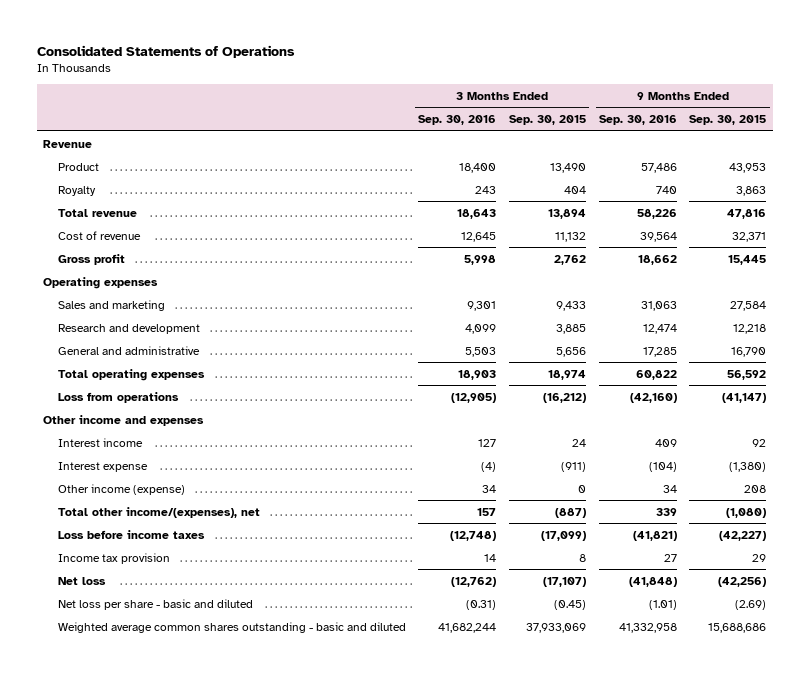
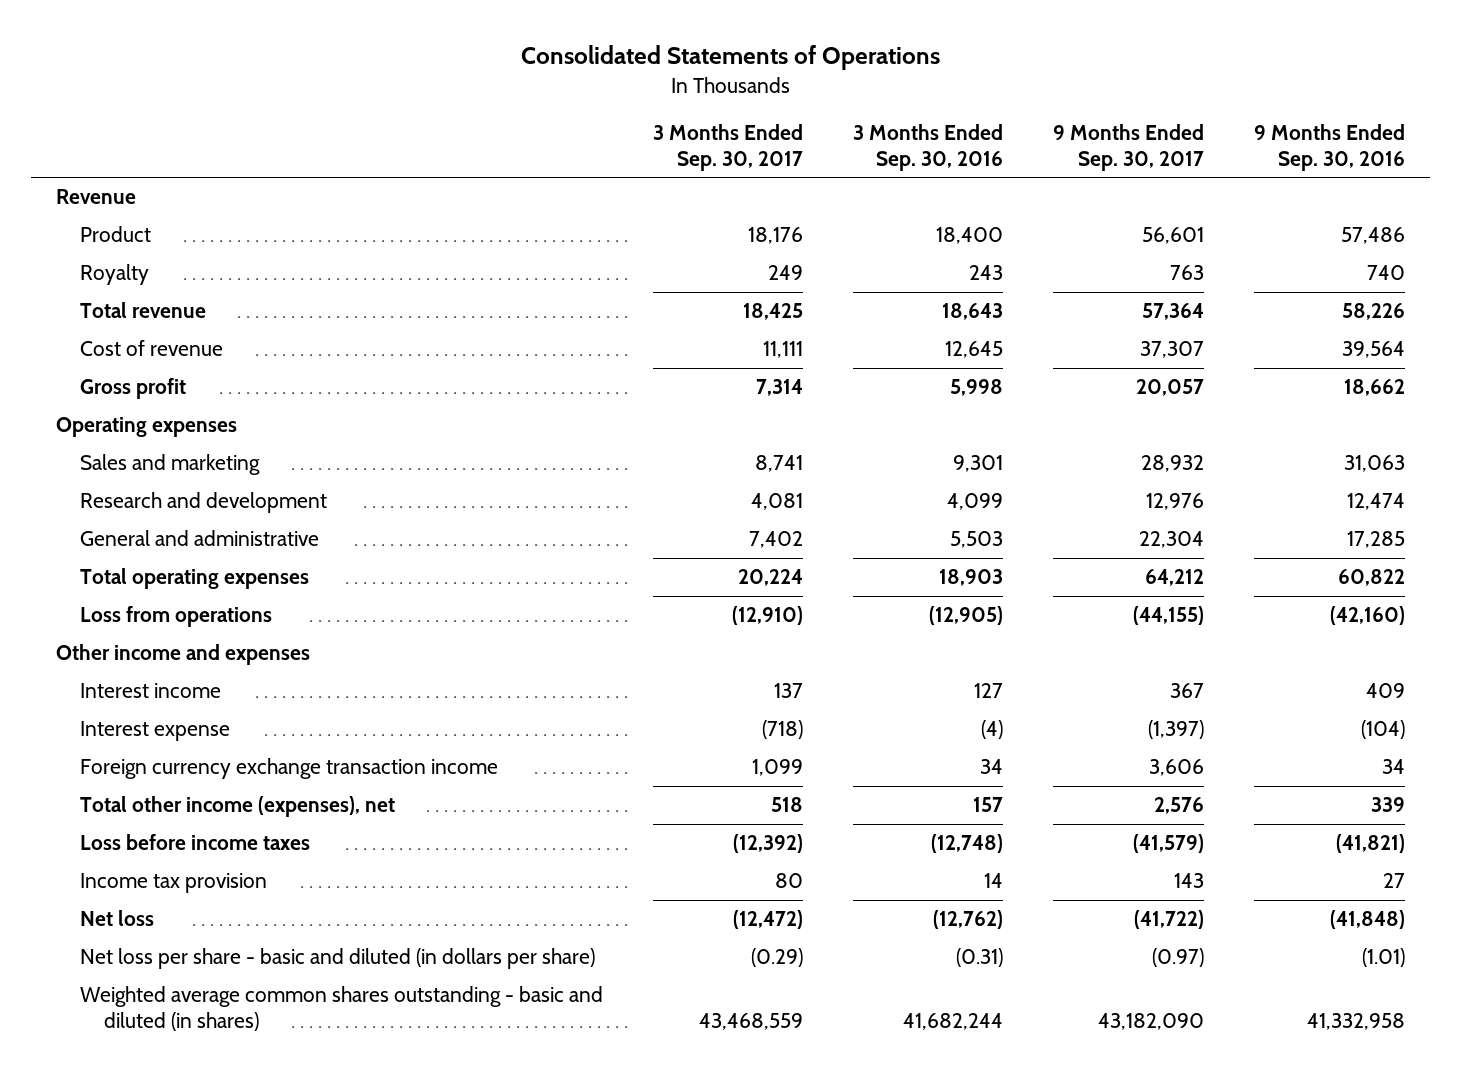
[509,115,587,126] Sep. 30, 2015 -> none
[689,115,767,126] Sep. 30, 2015 -> none
none -> [653,124,804,171] 3 Months Ended Sep. 30, 2017
none -> [1052,124,1204,171] 9 Months Ended Sep. 30, 2017
[57,483,185,495] Other income (expense) -> [80,758,499,780] Foreign currency exchange transaction income
[57,506,260,518] Total other income/(expenses), net -> [80,796,396,818] Total other income (expenses), net
[57,598,253,610] Net loss per share - basic and diluted -> [80,948,596,970] Net loss per share - basic and diluted (in dollars per share)
[57,621,406,633] Weighted average common shares outstanding - basic and diluted -> [80,986,604,1031] Weighted average common shares outstanding - basic and diluted (in shares)

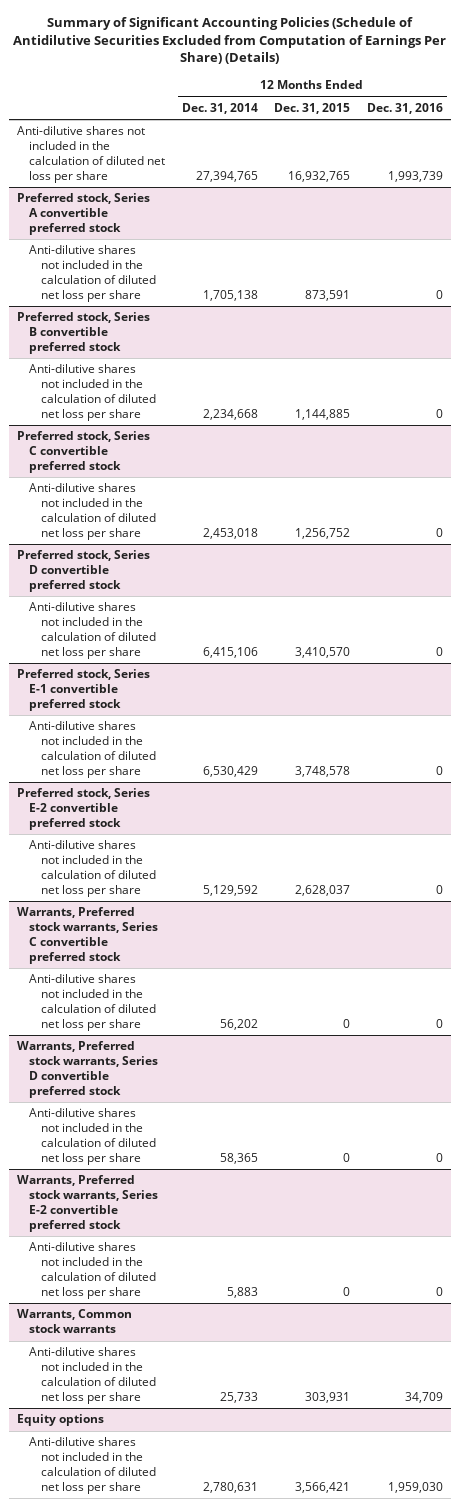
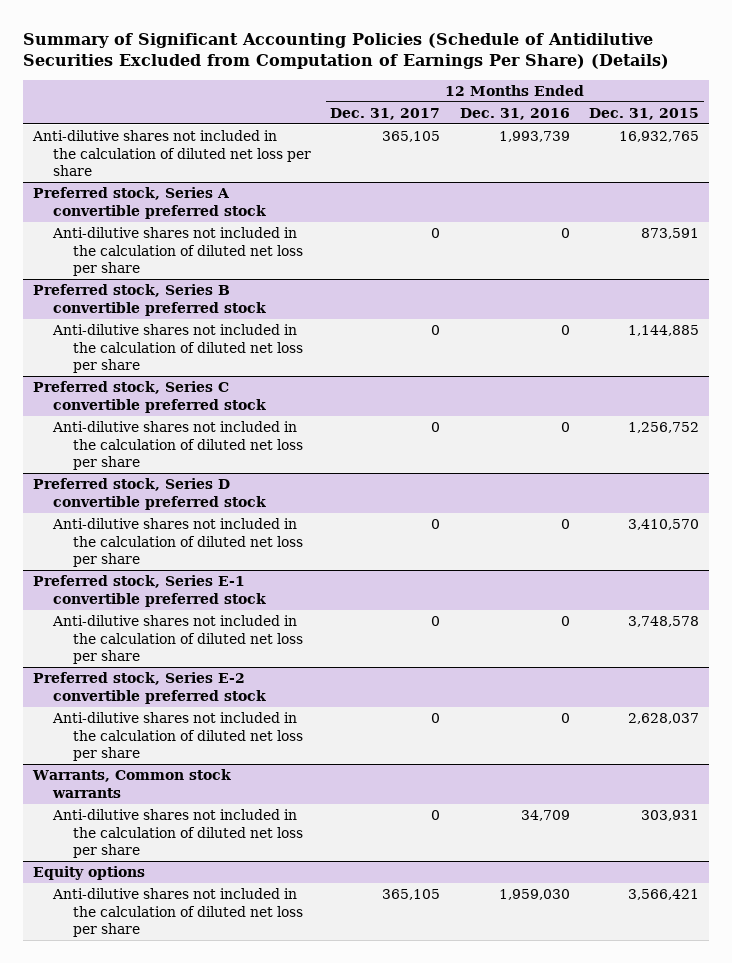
[181,102,258,114] Dec. 31, 2014 -> none
none -> [330,107,441,120] Dec. 31, 2017
[17,907,159,964] Warrants, Preferred stock warrants, Series C convertible preferred stock -> none
[29,974,157,1031] Anti-dilutive shares not included in the calculation of diluted net loss per share -> none
[17,1041,159,1098] Warrants, Preferred stock warrants, Series D convertible preferred stock -> none
[29,1108,157,1165] Anti-dilutive shares not included in the calculation of diluted net loss per share -> none
[17,1175,159,1232] Warrants, Preferred stock warrants, Series E-2 convertible preferred stock -> none
[29,1242,157,1299] Anti-dilutive shares not included in the calculation of diluted net loss per share -> none

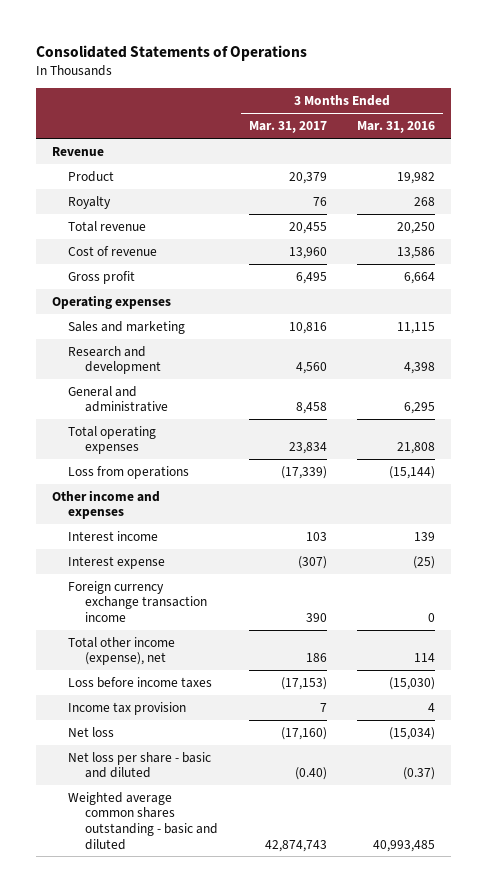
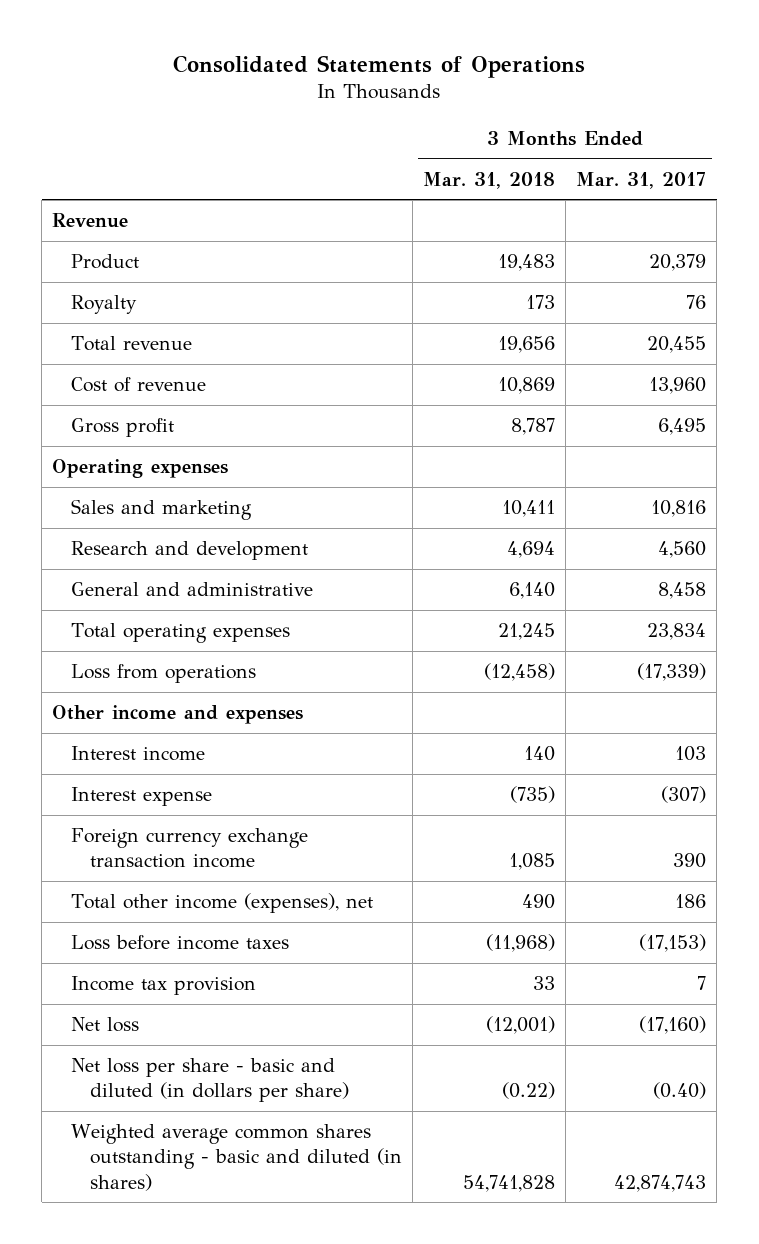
[357,121,436,134] Mar. 31, 2016 -> none
none -> [423,171,556,189] Mar. 31, 2018
[68,636,176,666] Total other income (expense), net -> [71,893,374,914] Total other income (expenses), net
[68,751,212,779] Net loss per share - basic and diluted -> [71,1058,350,1103] Net loss per share - basic and diluted (in dollars per share)
[68,791,219,850] Weighted average common shares outstanding - basic and diluted -> [71,1124,403,1191] Weighted average common shares outstanding - basic and diluted (in shares)

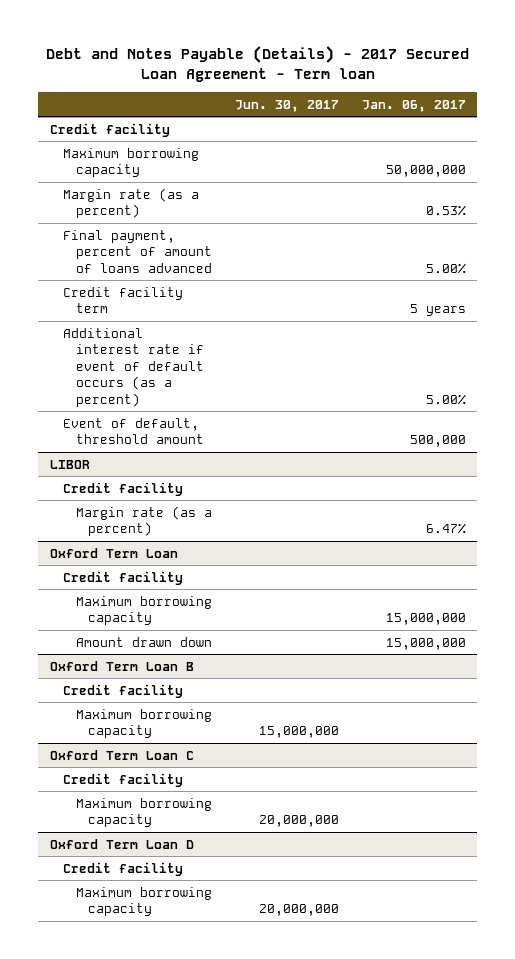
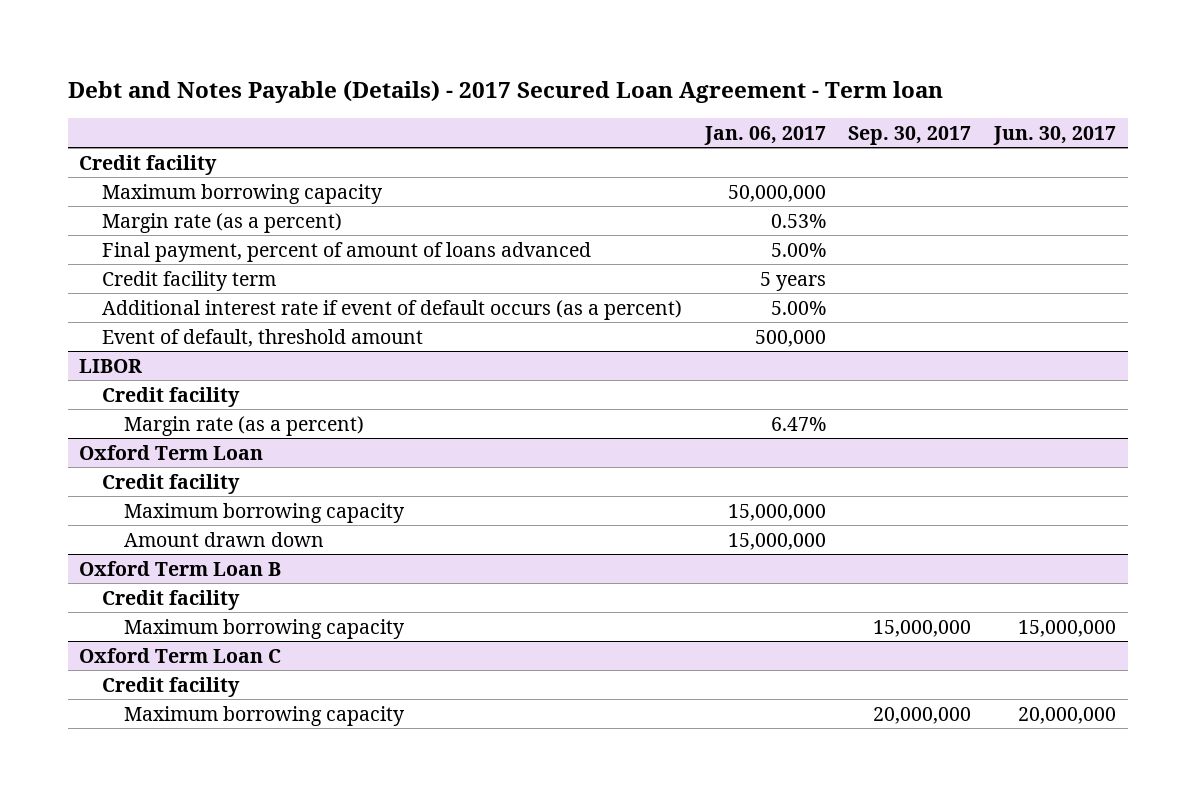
none -> [848,125,972,145] Sep. 30, 2017
[49,838,194,849] Oxford Term Loan D -> none
[62,861,183,876] Credit facility -> none
[75,886,212,917] Maximum borrowing capacity -> none

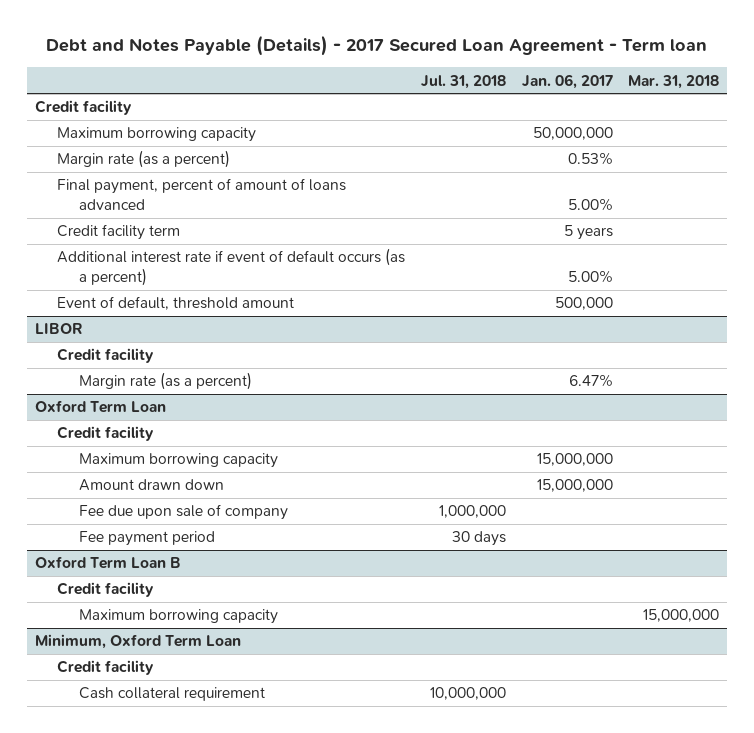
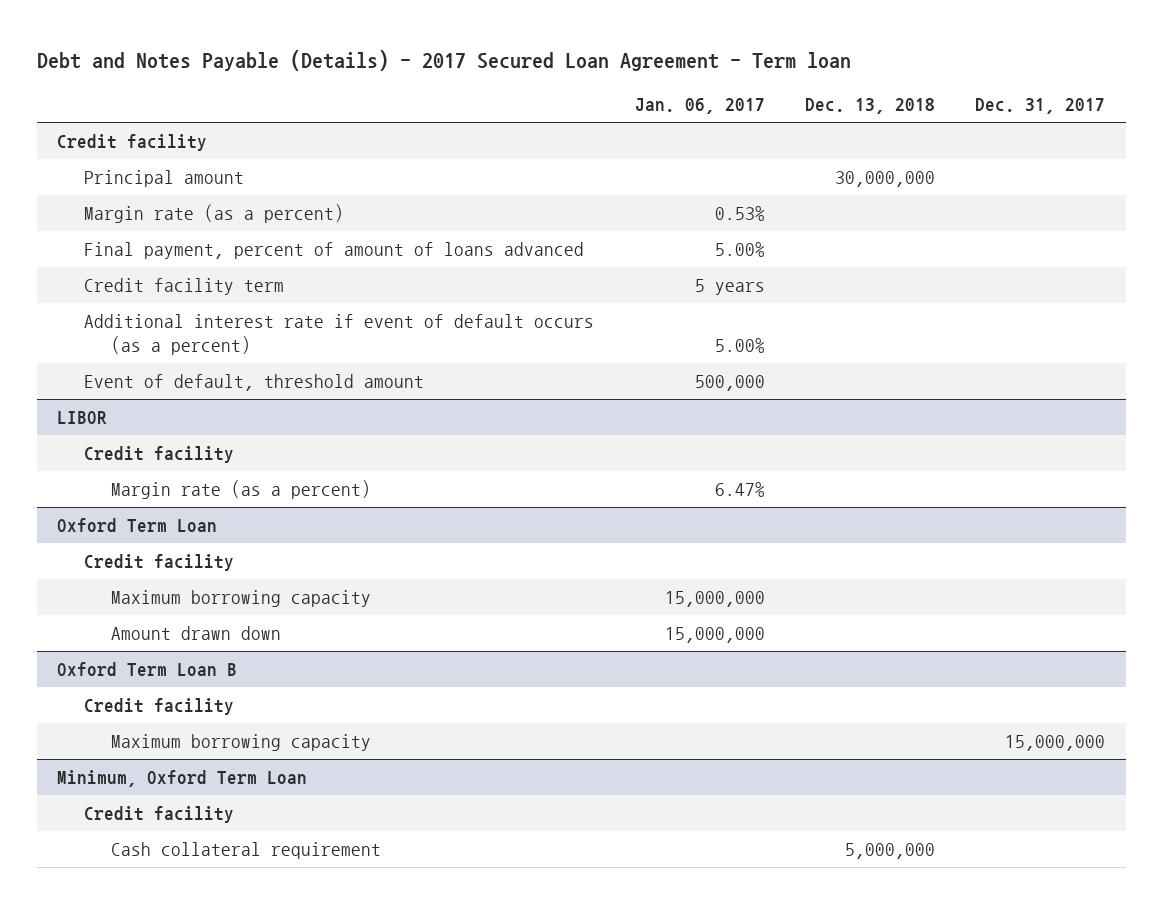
[420,74,506,89] Jul. 31, 2018 -> none
[628,74,720,89] Mar. 31, 2018 -> none
none -> [805,98,936,115] Dec. 13, 2018
none -> [975,98,1106,115] Dec. 31, 2017
[56,127,256,143] Maximum borrowing capacity -> none
none -> [84,170,245,188] Principal amount
[79,504,289,521] Fee due upon sale of company -> none
[79,531,216,547] Fee payment period -> none

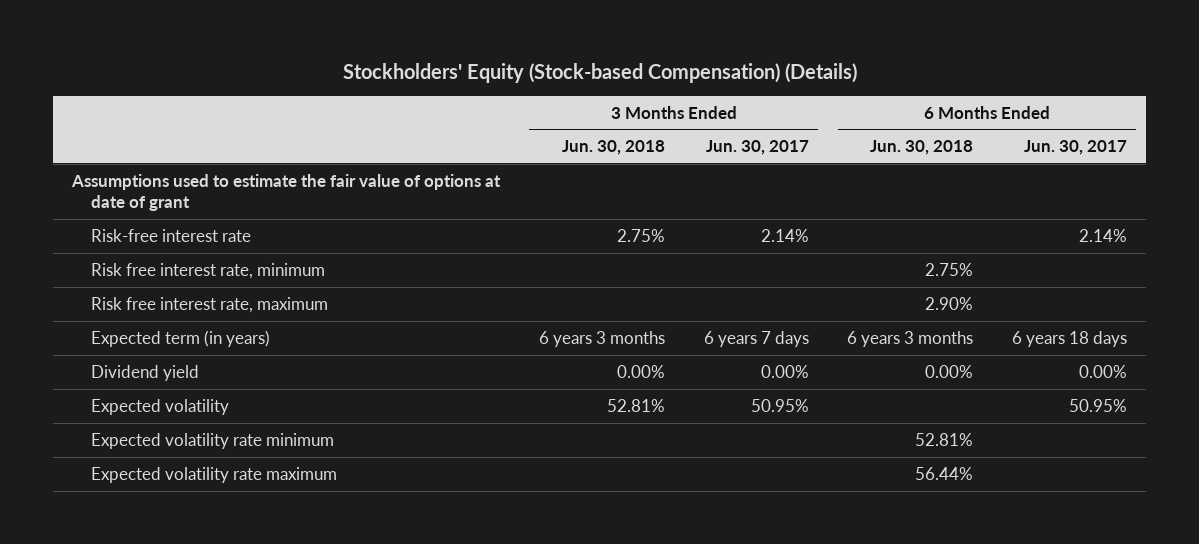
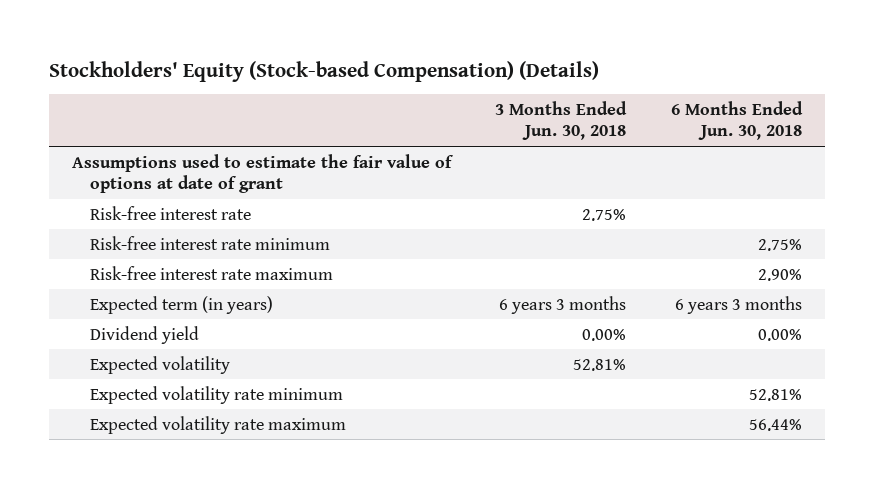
[705,140,809,156] Jun. 30, 2017 -> none
[1023,140,1127,156] Jun. 30, 2017 -> none
[91,262,326,279] Risk free interest rate, minimum -> [89,235,330,250] Risk-free interest rate minimum
[91,296,329,313] Risk free interest rate, maximum -> [89,265,333,280] Risk-free interest rate maximum

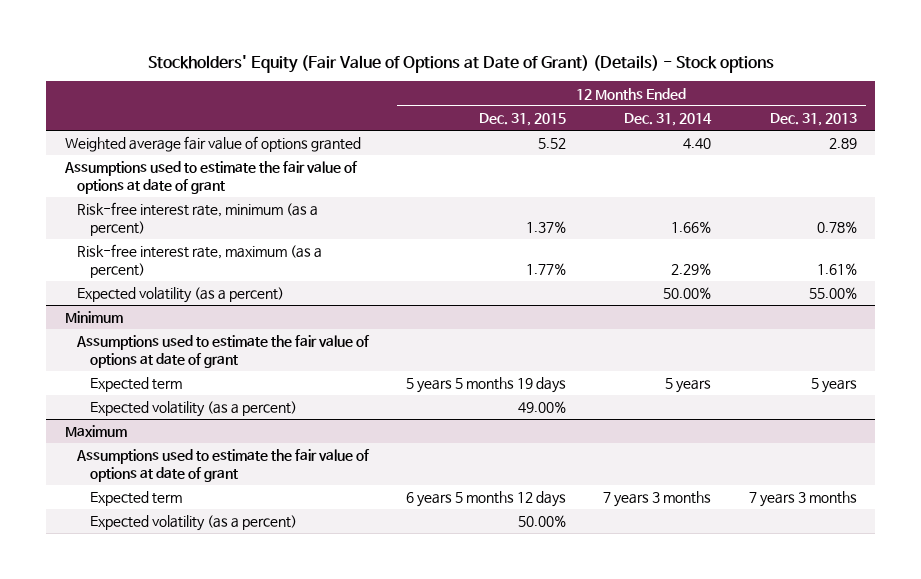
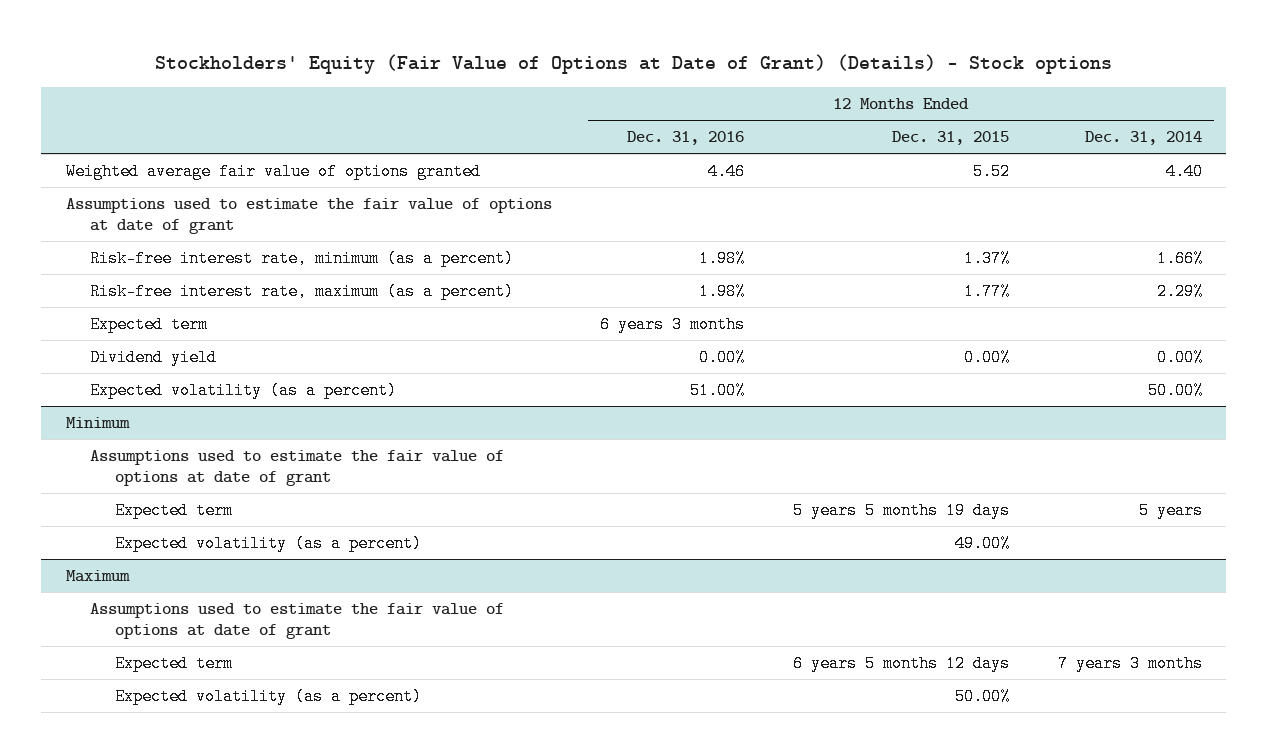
[769,113,857,127] Dec. 31, 2013 -> none
none -> [627,131,745,146] Dec. 31, 2016
none -> [90,316,209,334] Expected term
none -> [90,349,218,367] Dividend yield

